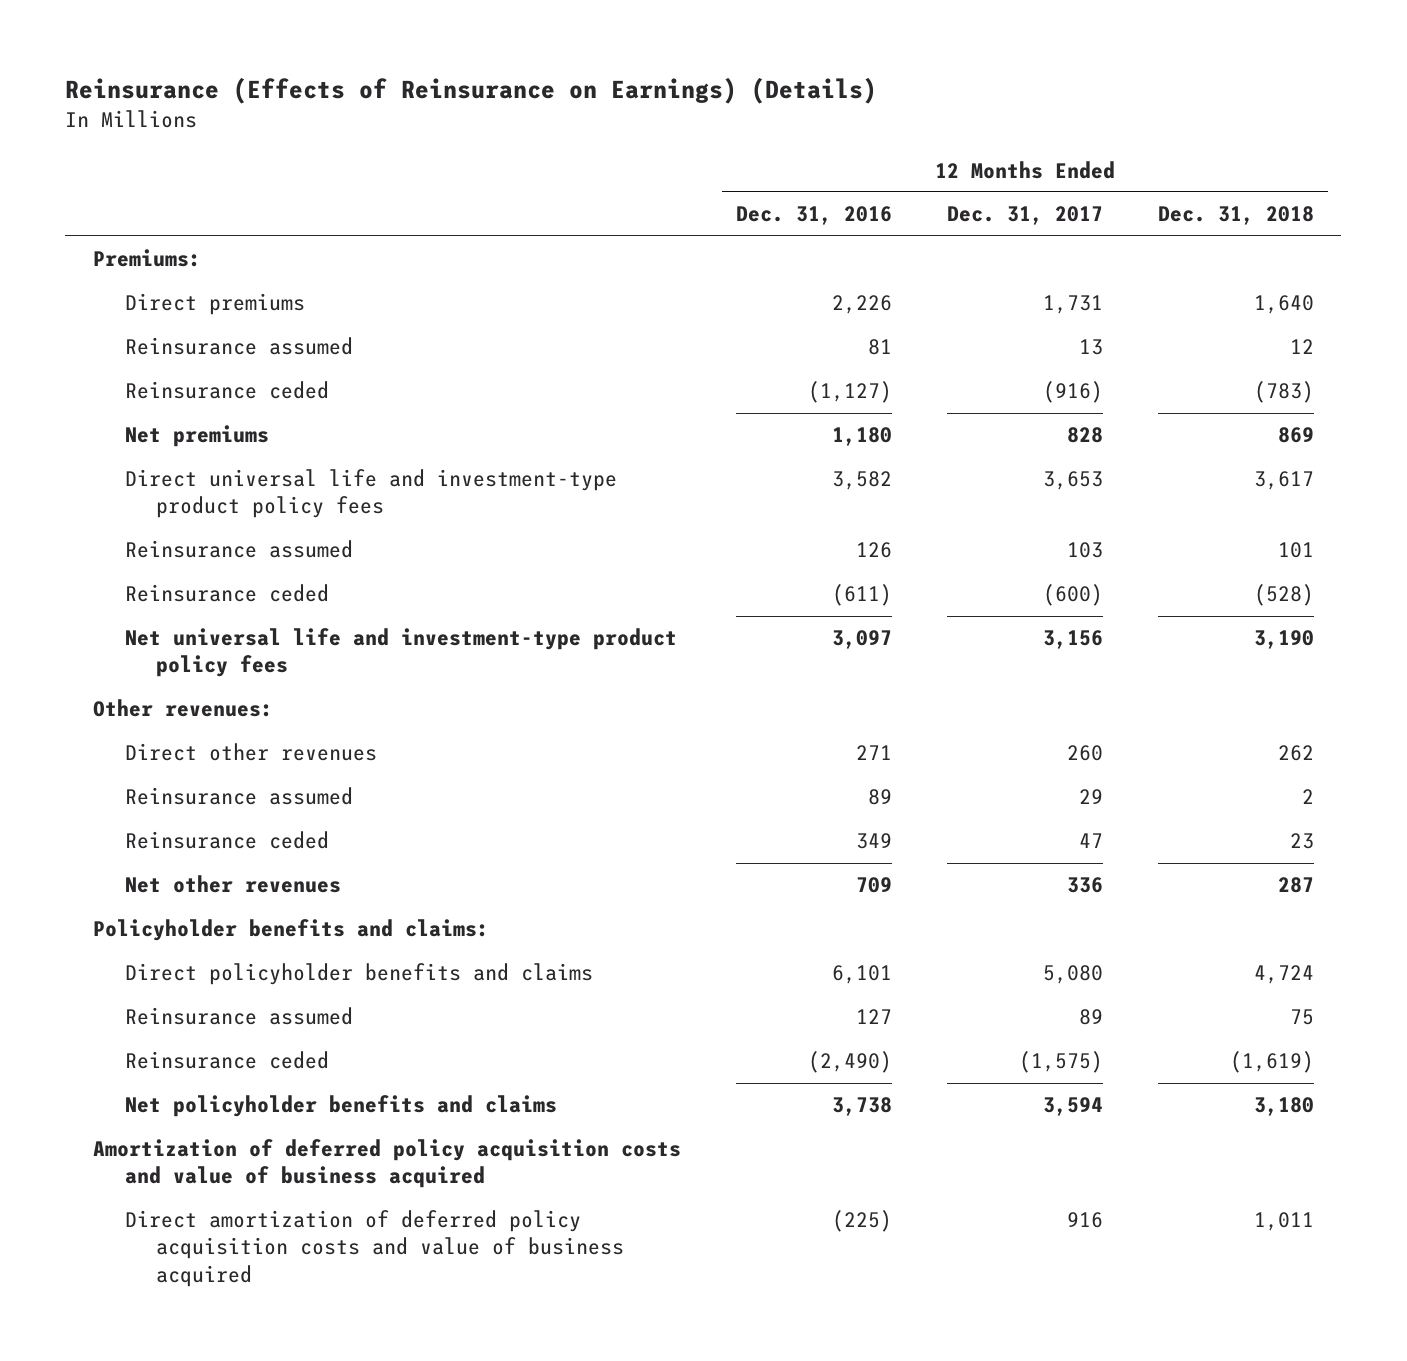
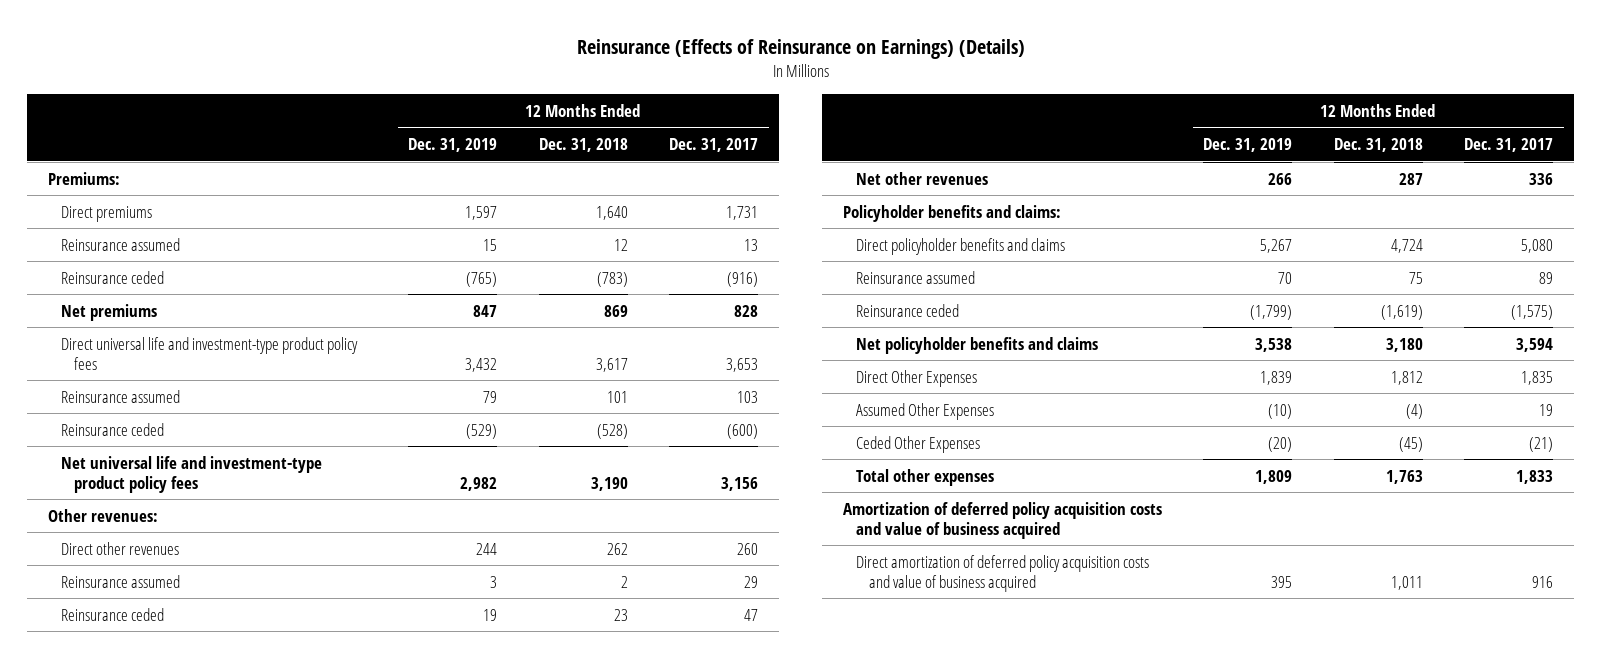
[735,206,892,226] Dec. 31, 2016 -> none
none -> [408,138,498,153] Dec. 31, 2019
none -> [856,369,978,387] Direct Other Expenses
none -> [856,402,995,420] Assumed Other Expenses
none -> [856,435,981,453] Ceded Other Expenses
none -> [856,468,995,486] Total other expenses

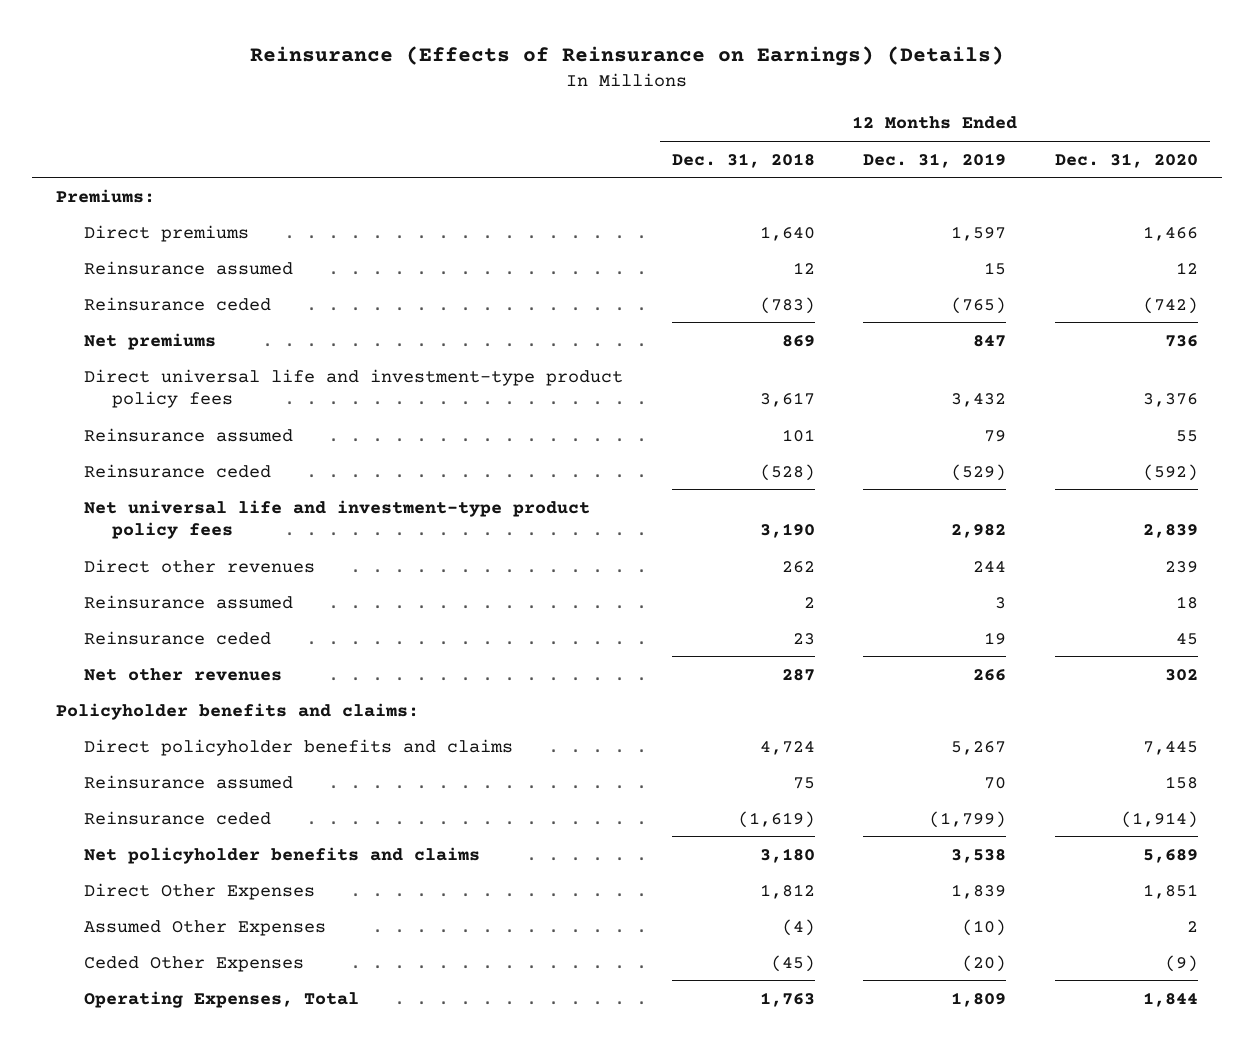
[669,138,759,153] Dec. 31, 2017 -> none
none -> [1054,152,1198,168] Dec. 31, 2020
[47,508,158,522] Other revenues: -> none
[842,501,1162,539] Amortization of deferred policy acquisition costs and value of business acquired -> none
[856,554,1150,592] Direct amortization of deferred policy acquisition costs and value of business acquired -> none
[856,468,995,486] Total other expenses -> [84,990,360,1008] Operating Expenses, Total

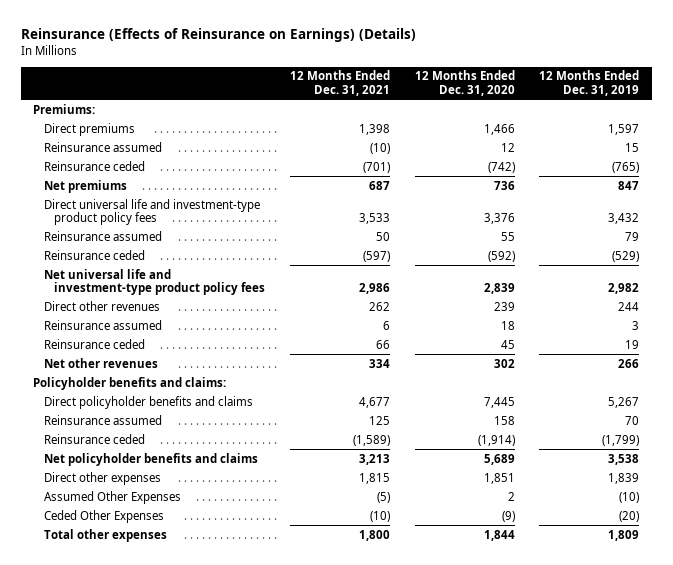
[671,152,815,168] Dec. 31, 2018 -> none
none -> [289,70,390,96] 12 Months Ended Dec. 31, 2021
[84,882,316,900] Direct Other Expenses -> [43,471,161,485] Direct other expenses
[84,990,360,1008] Operating Expenses, Total -> [43,528,167,542] Total other expenses

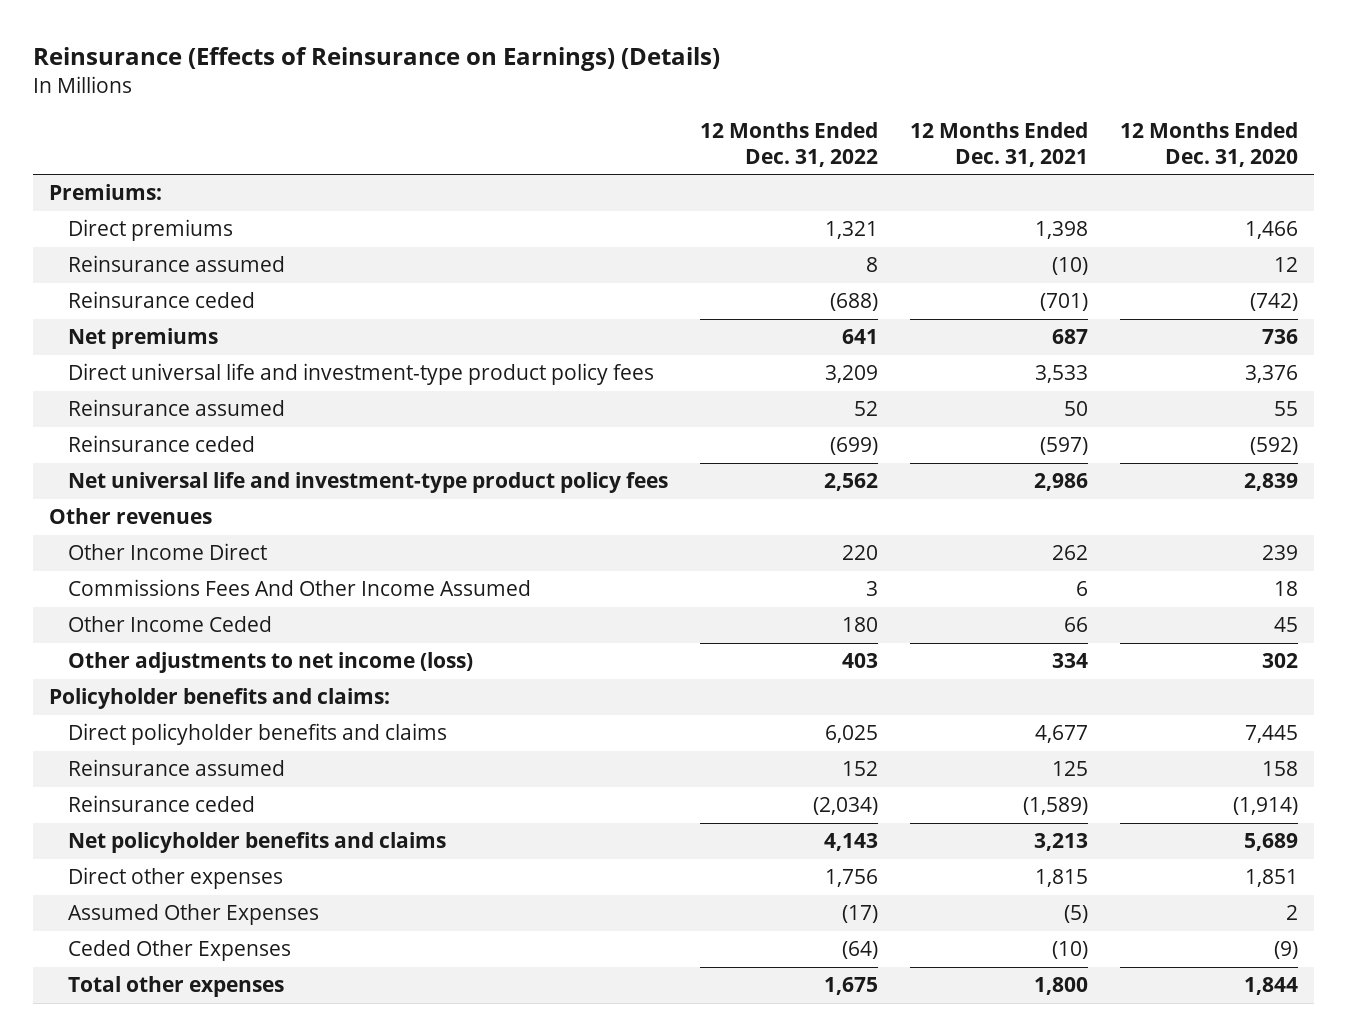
[539,70,640,96] 12 Months Ended Dec. 31, 2019 -> none
none -> [700,122,879,167] 12 Months Ended Dec. 31, 2022
none -> [48,508,212,525] Other revenues
[43,300,160,311] Direct other revenues -> [68,543,268,561] Other Income Direct
[43,319,162,330] Reinsurance assumed -> [68,579,532,597] Commissions Fees And Other Income Assumed
[43,338,145,349] Reinsurance ceded -> [68,616,273,633] Other Income Ceded
[43,357,158,368] Net other revenues -> [68,652,474,674] Other adjustments to net income (loss)

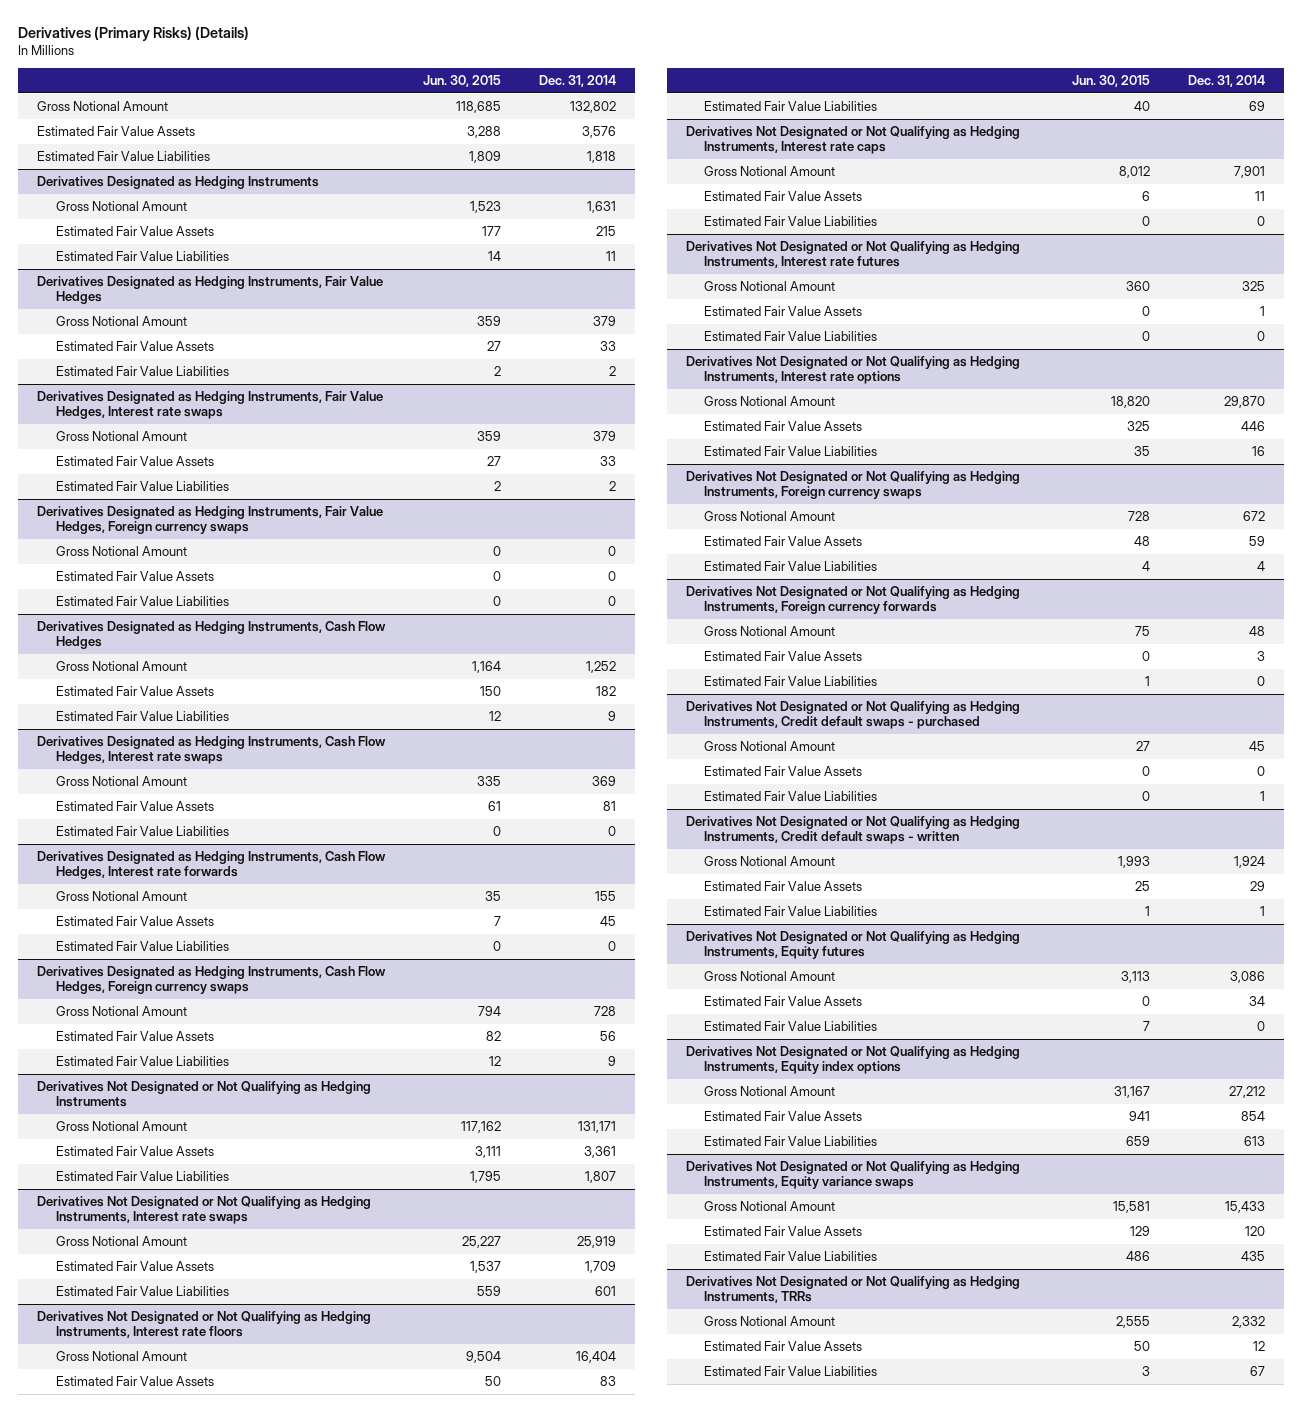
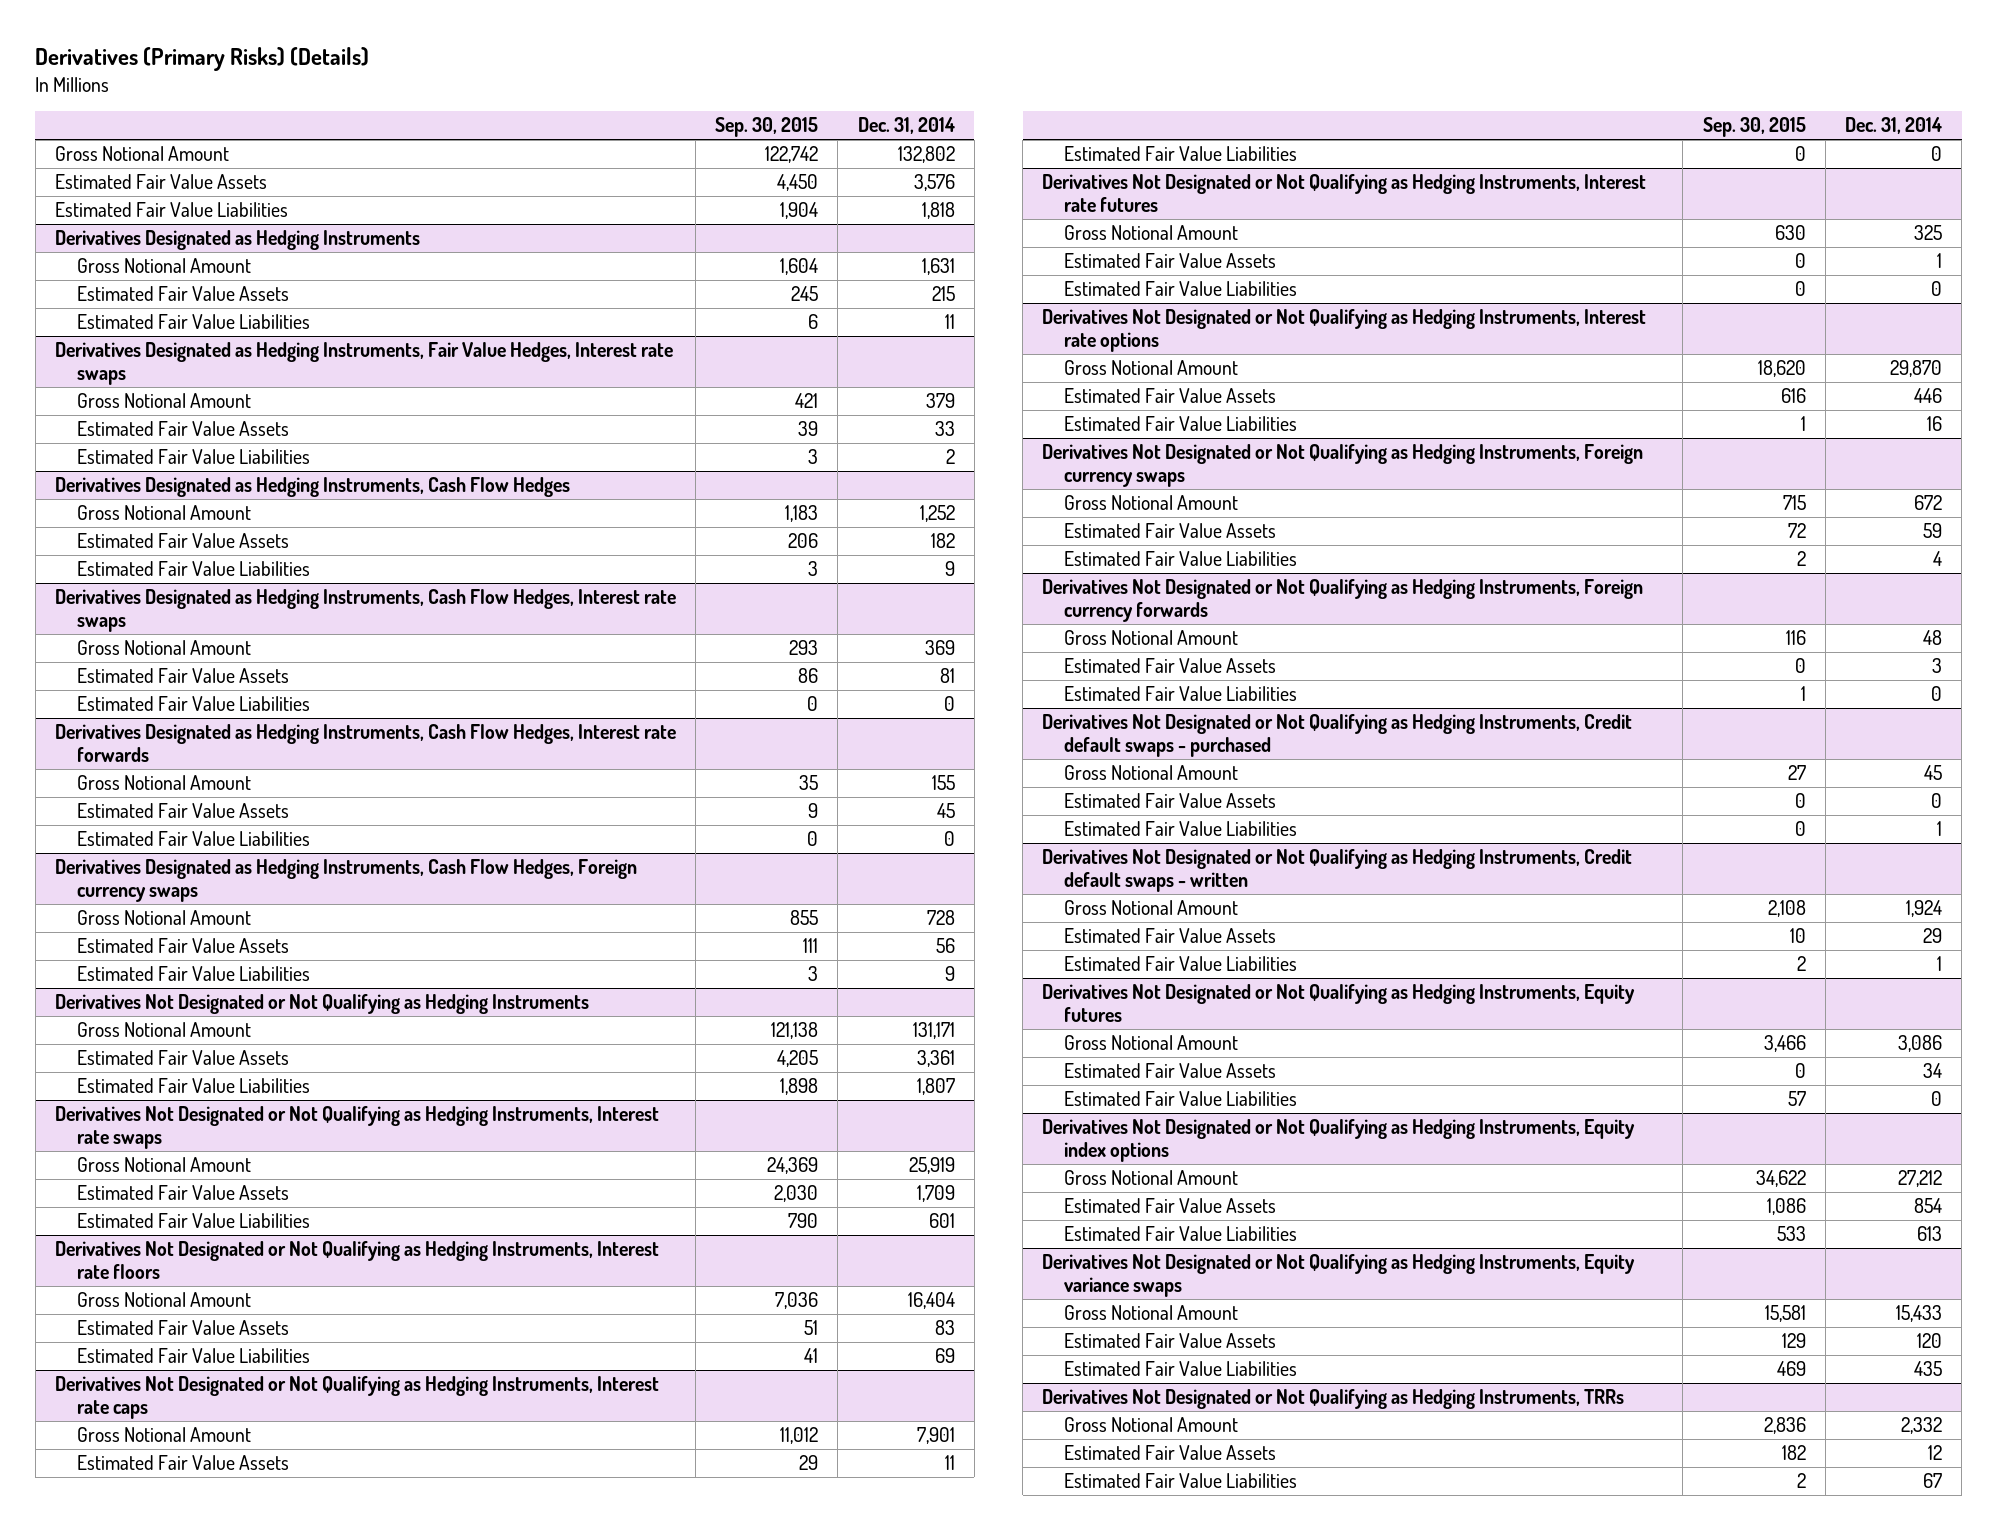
[423,75,502,88] Jun. 30, 2015 -> none
none -> [715,117,819,138] Sep. 30, 2015
[37,276,384,305] Derivatives Designated as Hedging Instruments, Fair Value Hedges -> none
[55,316,187,327] Gross Notional Amount -> none
[55,341,214,352] Estimated Fair Value Assets -> none
[55,366,229,377] Estimated Fair Value Liabilities -> none
[37,506,384,535] Derivatives Designated as Hedging Instruments, Fair Value Hedges, Foreign currency swaps -> none
[55,546,187,557] Gross Notional Amount -> none
[55,571,214,582] Estimated Fair Value Assets -> none
[55,596,229,607] Estimated Fair Value Liabilities -> none

